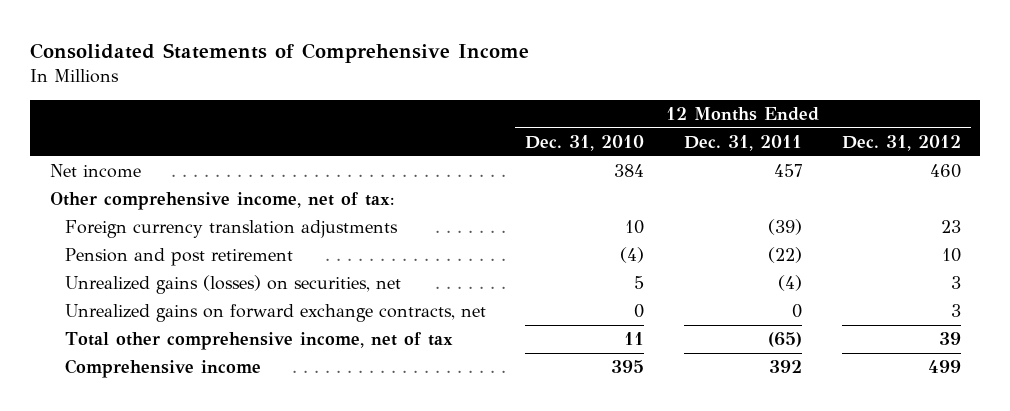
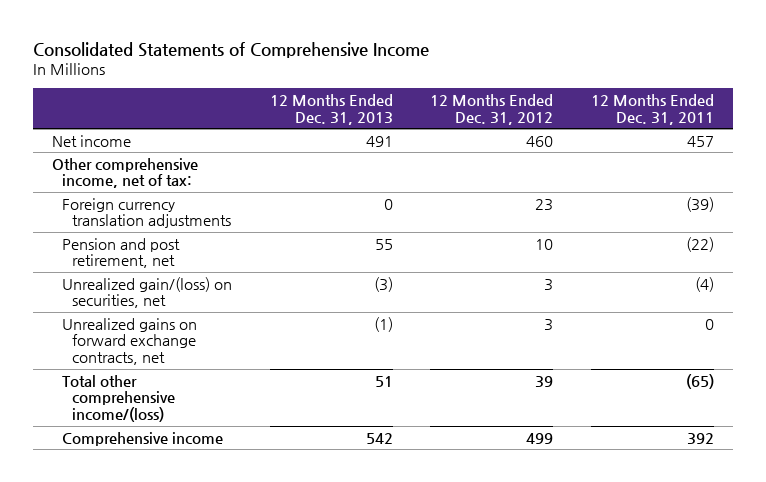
[525,135,645,152] Dec. 31, 2010 -> none
none -> [269,93,393,125] 12 Months Ended Dec. 31, 2013
[64,248,293,267] Pension and post retirement -> [61,237,180,269] Pension and post retirement, net
[64,275,401,295] Unrealized gains (losses) on securities, net -> [61,276,232,309] Unrealized gain/(loss) on securities, net
[64,332,453,351] Total other comprehensive income, net of tax -> [61,374,176,423] Total other comprehensive income/(loss)

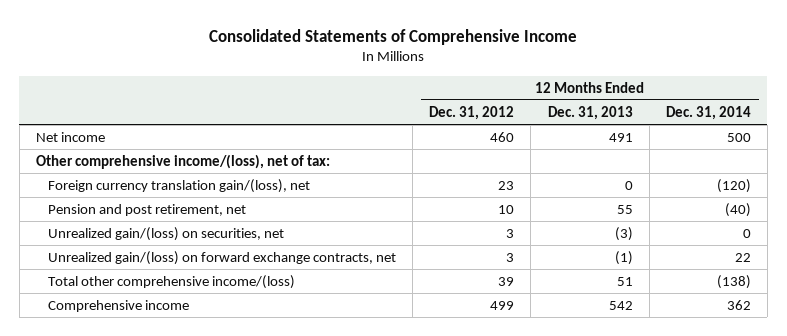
[591,93,715,125] 12 Months Ended Dec. 31, 2011 -> none
none -> [665,105,751,120] Dec. 31, 2014
[51,157,198,189] Other comprehensive income, net of tax: -> [36,153,331,169] Other comprehensive income/(loss), net of tax:
[61,197,232,229] Foreign currency translation adjustments -> [47,178,310,193] Foreign currency translation gain/(loss), net
[61,317,197,366] Unrealized gains on forward exchange contracts, net -> [47,250,396,265] Unrealized gain/(loss) on forward exchange contracts, net

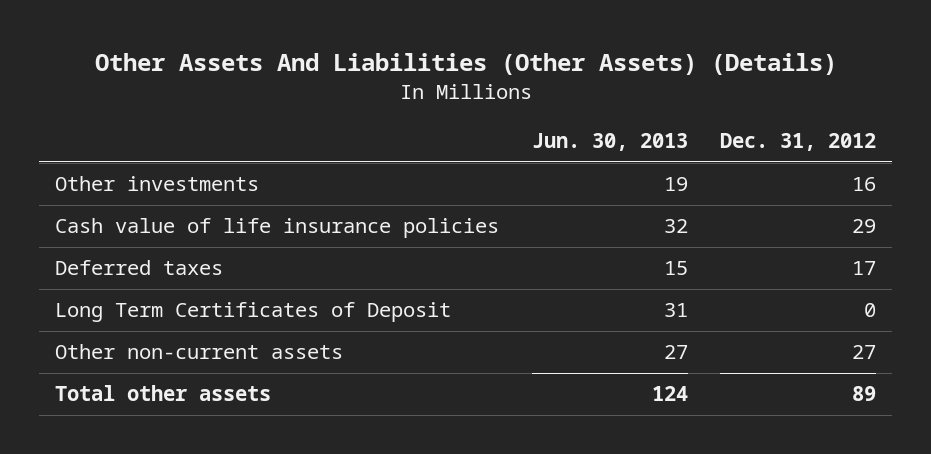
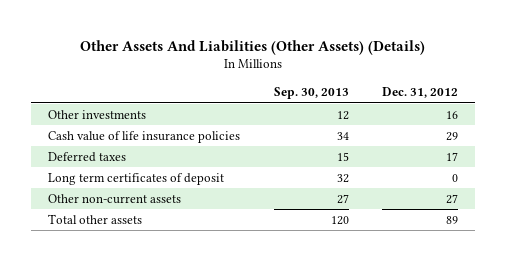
[531,133,688,152] Jun. 30, 2013 -> none
none -> [273,87,349,100] Sep. 30, 2013
[55,302,452,323] Long Term Certificates of Deposit -> [47,172,224,185] Long term certificates of deposit

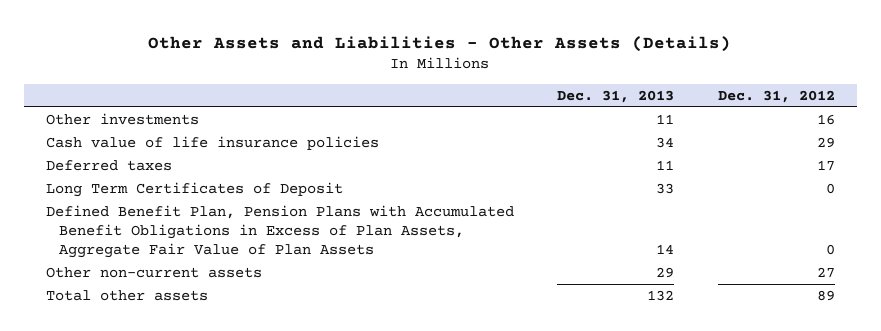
[80,40,426,56] Other Assets And Liabilities (Other Assets) (Details) -> [148,35,732,52] Other Assets and Liabilities - Other Assets (Details)
[273,87,349,100] Sep. 30, 2013 -> none
none -> [557,89,675,103] Dec. 31, 2013
[47,172,224,185] Long term certificates of deposit -> [45,181,343,197] Long Term Certificates of Deposit
none -> [45,204,514,258] Defined Benefit Plan, Pension Plans with Accumulated Benefit Obligations in Excess of Plan Assets, Aggregate Fair Value of Plan Assets

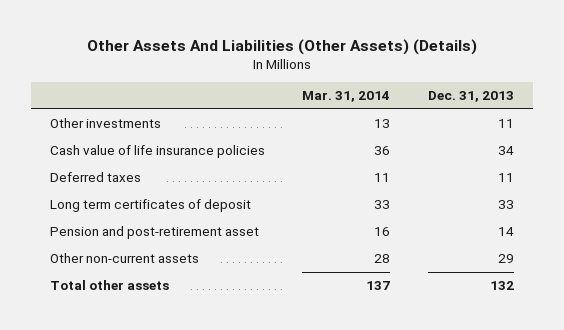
[148,35,732,52] Other Assets and Liabilities - Other Assets (Details) -> [86,39,477,56] Other Assets And Liabilities (Other Assets) (Details)
[717,89,835,103] Dec. 31, 2012 -> none
none -> [302,91,391,103] Mar. 31, 2014
[45,181,343,197] Long Term Certificates of Deposit -> [49,198,251,212] Long term certificates of deposit
[45,204,514,258] Defined Benefit Plan, Pension Plans with Accumulated Benefit Obligations in Excess of Plan Assets, Aggregate Fair Value of Plan Assets -> [49,225,259,239] Pension and post-retirement asset

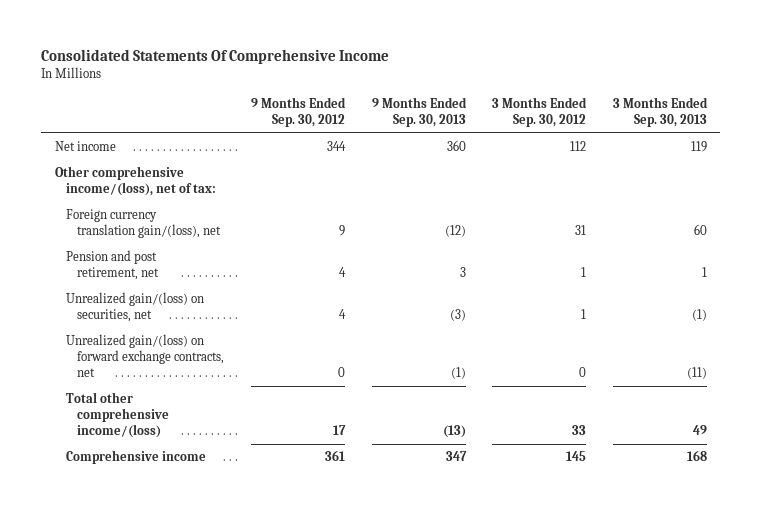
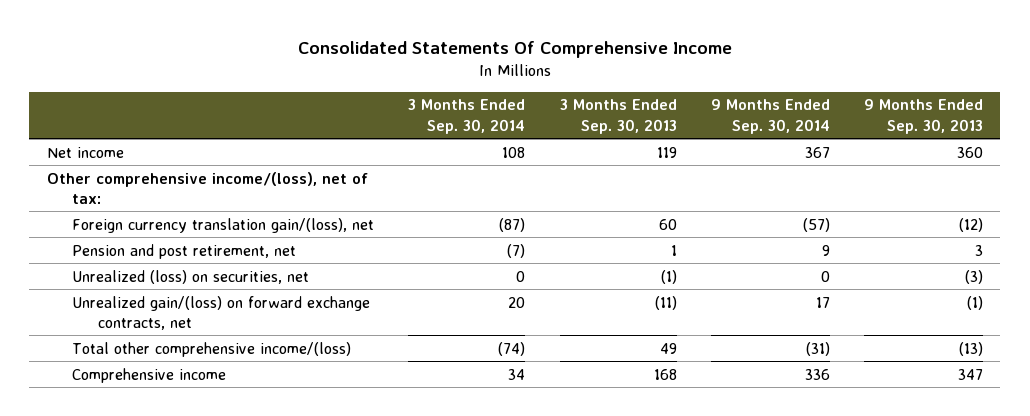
[251,97,347,128] 9 Months Ended Sep. 30, 2012 -> none
[492,97,588,128] 3 Months Ended Sep. 30, 2012 -> none
none -> [408,99,526,134] 3 Months Ended Sep. 30, 2014
none -> [710,99,830,134] 9 Months Ended Sep. 30, 2014
[66,292,205,323] Unrealized gain/(loss) on securities, net -> [72,269,310,284] Unrealized (loss) on securities, net

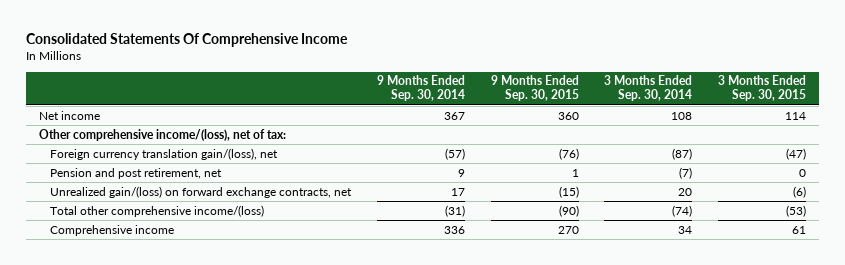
[559,99,677,134] 3 Months Ended Sep. 30, 2013 -> none
[864,99,984,134] 9 Months Ended Sep. 30, 2013 -> none
none -> [490,75,579,102] 9 Months Ended Sep. 30, 2015
none -> [717,75,806,102] 3 Months Ended Sep. 30, 2015
[72,269,310,284] Unrealized (loss) on securities, net -> none

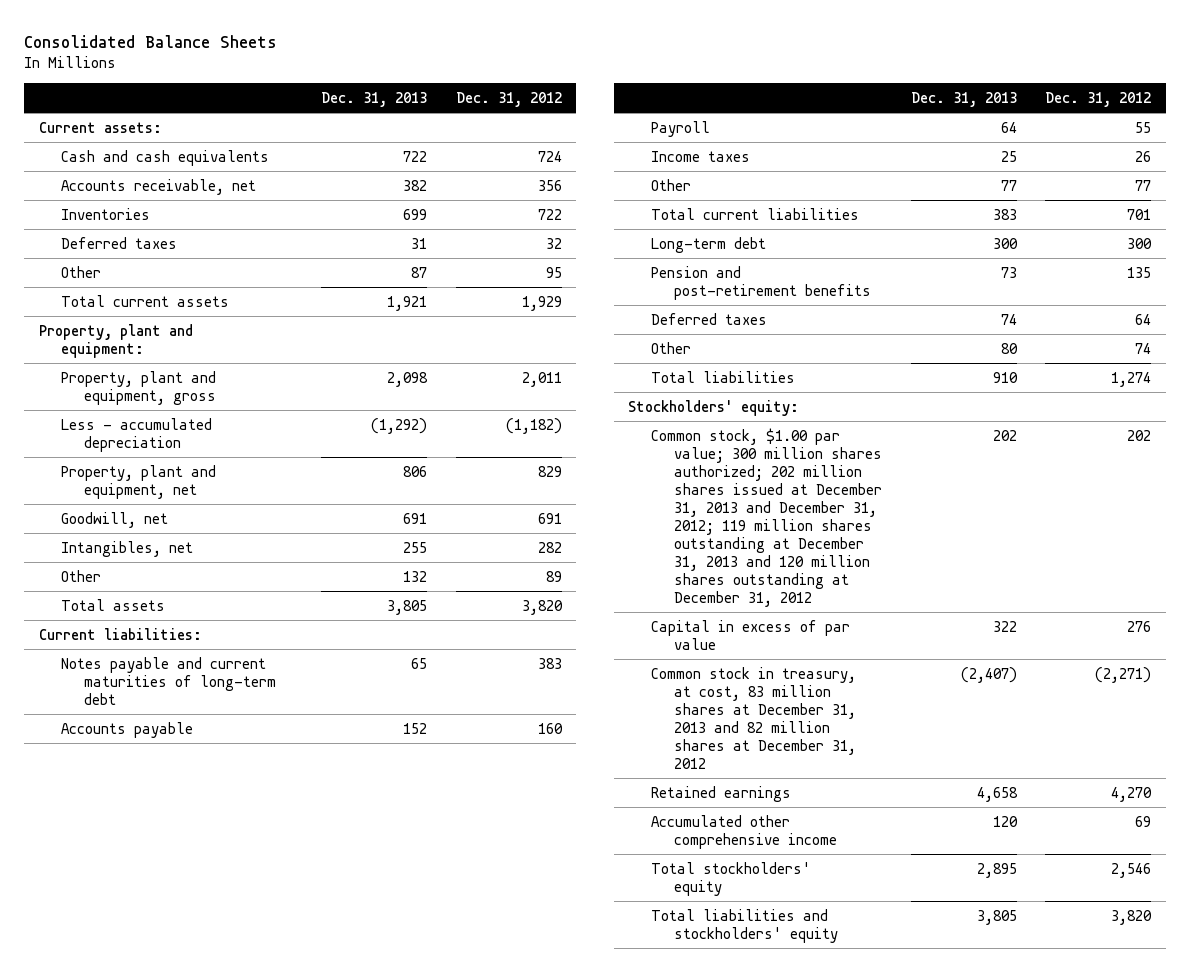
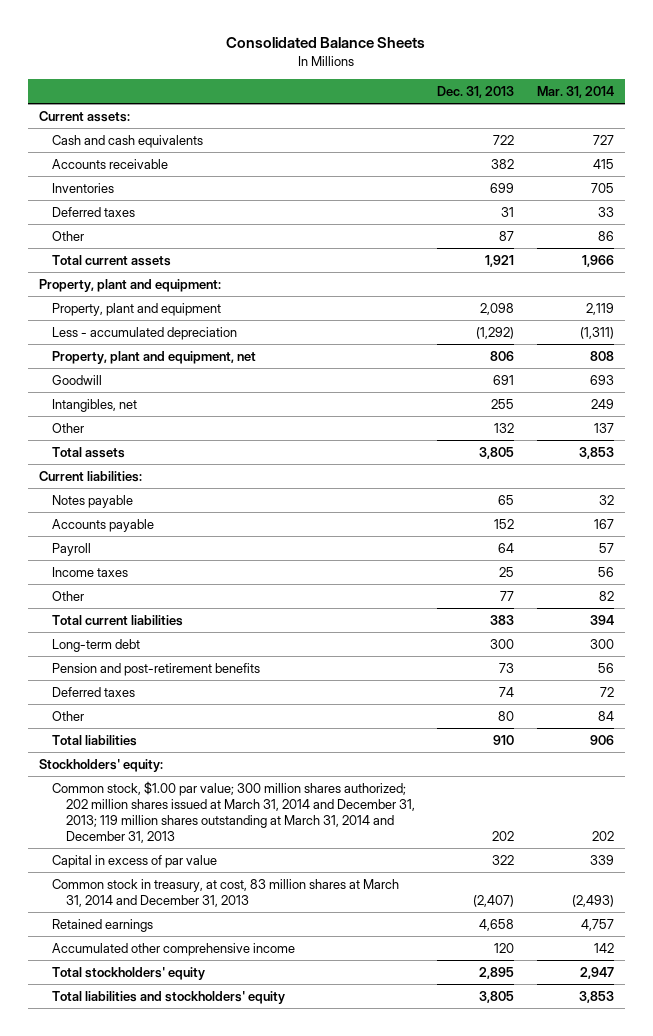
[455,91,562,107] Dec. 31, 2012 -> none
none -> [536,86,614,99] Mar. 31, 2014
[61,178,257,195] Accounts receivable, net -> [52,158,169,169] Accounts receivable
[61,370,217,405] Property, plant and equipment, gross -> [52,302,222,316] Property, plant and equipment
[61,511,169,528] Goodwill, net -> [52,374,103,385] Goodwill
[61,656,277,705] Notes payable and current maturities of long-term debt -> [52,494,134,508] Notes payable
[650,427,882,607] Common stock, $1.00 par value; 300 million shares authorized; 202 million shares issued at December 31, 2013 and December 31, 2012; 119 million shares outstanding at December 31, 2013 and 120 million shares outstanding at December 31, 2012 -> [52,780,416,843] Common stock, $1.00 par value; 300 million shares authorized; 202 million shares issued at March 31, 2014 and December 31, 2013; 119 million shares outstanding at March 31, 2014 and December 31, 2013
[650,666,856,769] Common stock in treasury, at cost, 83 million shares at December 31, 2013 and 82 million shares at December 31, 2012 -> [52,878,400,907] Common stock in treasury, at cost, 83 million shares at March 31, 2014 and December 31, 2013

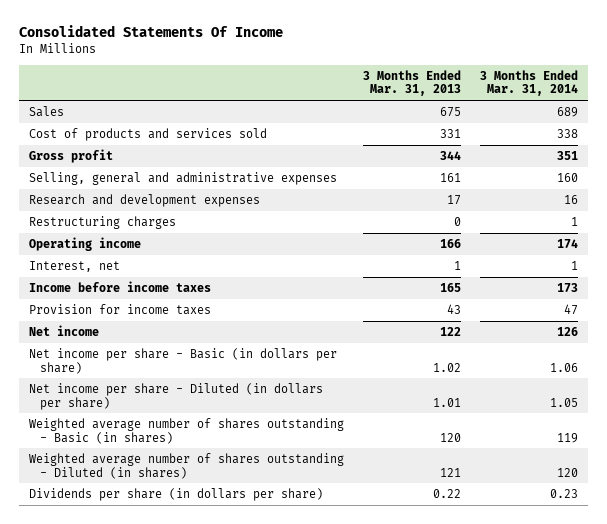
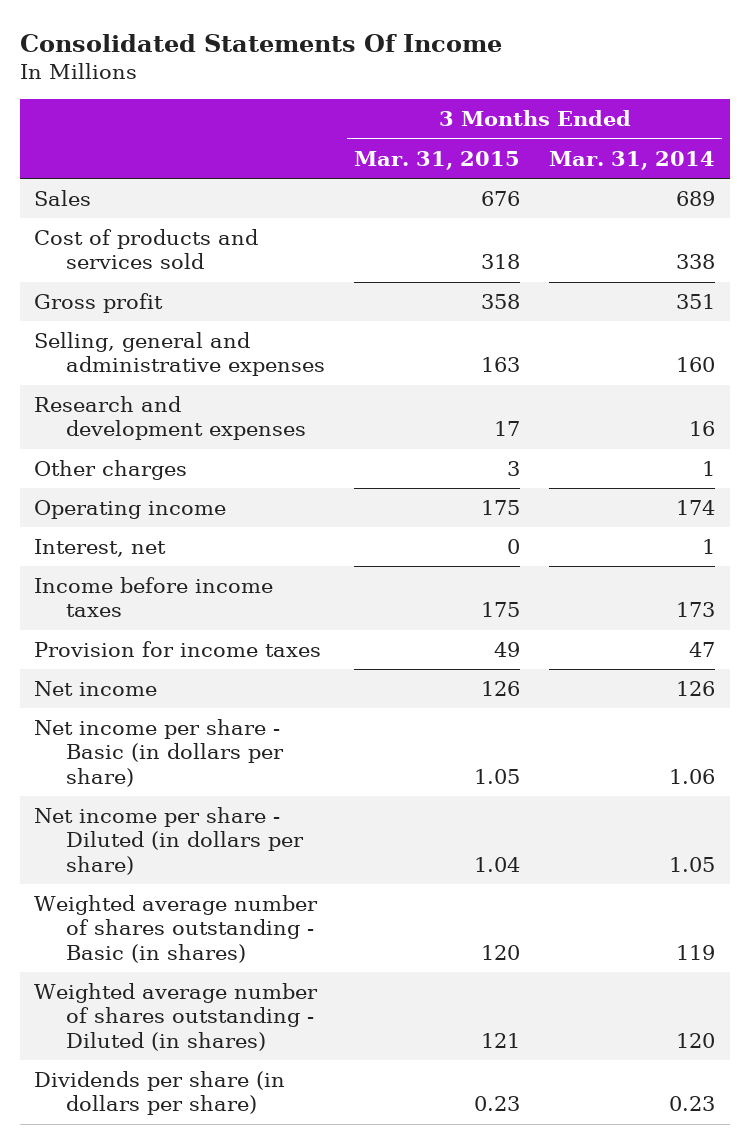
[362,69,461,97] 3 Months Ended Mar. 31, 2013 -> none
none -> [354,150,521,170] Mar. 31, 2015
[28,215,176,229] Restructuring charges -> [34,460,188,481] Other charges

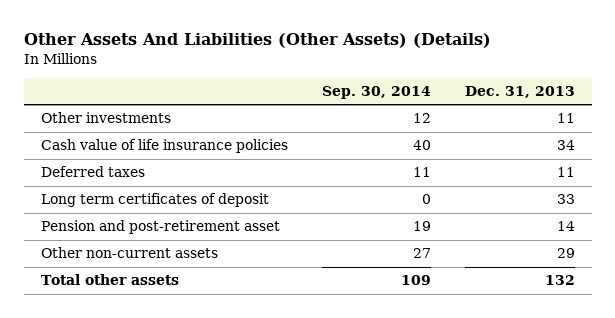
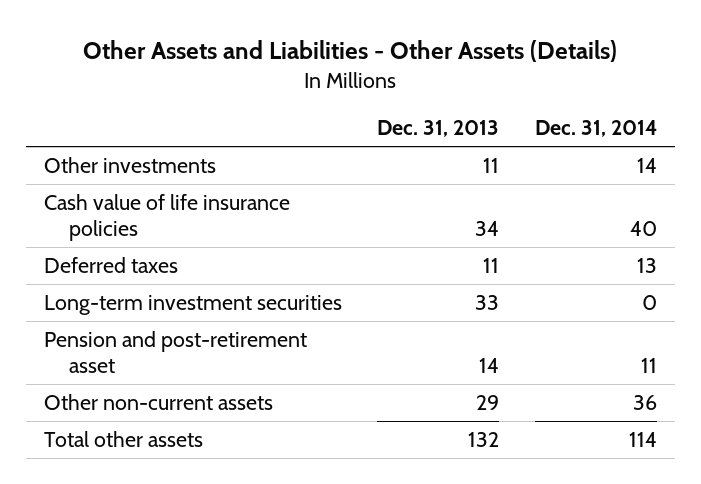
[23,33,491,49] Other Assets And Liabilities (Other Assets) (Details) -> [83,40,618,63] Other Assets and Liabilities - Other Assets (Details)
[321,86,431,100] Sep. 30, 2014 -> none
none -> [534,120,657,138] Dec. 31, 2014
[40,193,269,208] Long term certificates of deposit -> [43,294,342,315] Long-term investment securities

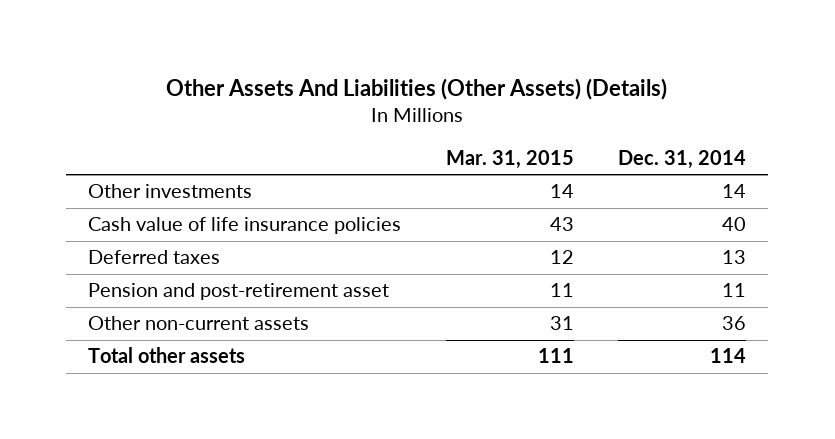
[83,40,618,63] Other Assets and Liabilities - Other Assets (Details) -> [166,78,668,101] Other Assets And Liabilities (Other Assets) (Details)
[377,120,500,138] Dec. 31, 2013 -> none
none -> [445,149,574,169] Mar. 31, 2015
[43,294,342,315] Long-term investment securities -> none

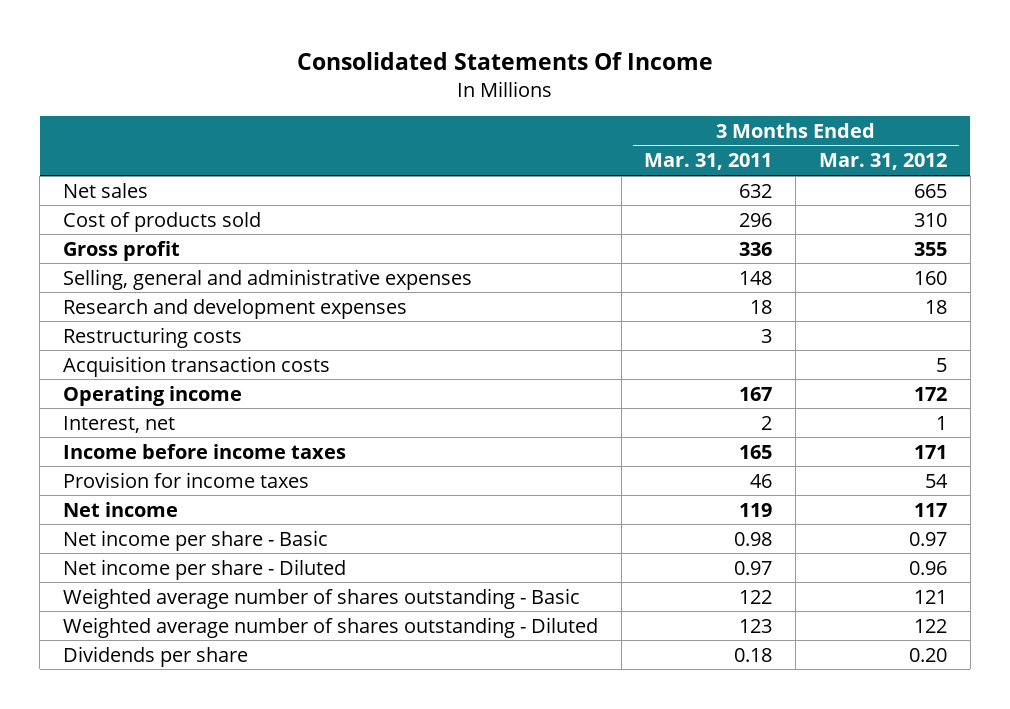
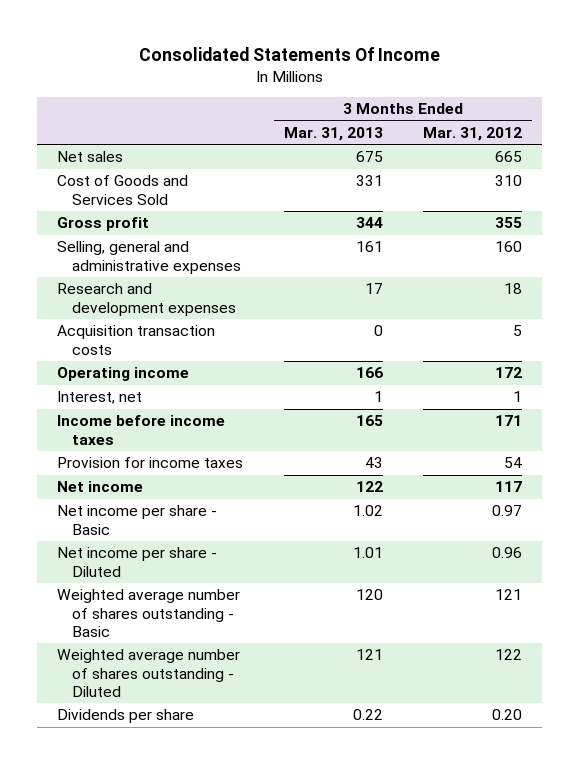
[644,153,773,171] Mar. 31, 2011 -> none
none -> [283,127,383,142] Mar. 31, 2013
[62,211,261,232] Cost of products sold -> none
none -> [57,175,189,205] Cost of Goods and Services Sold
[62,326,242,348] Restructuring costs -> none

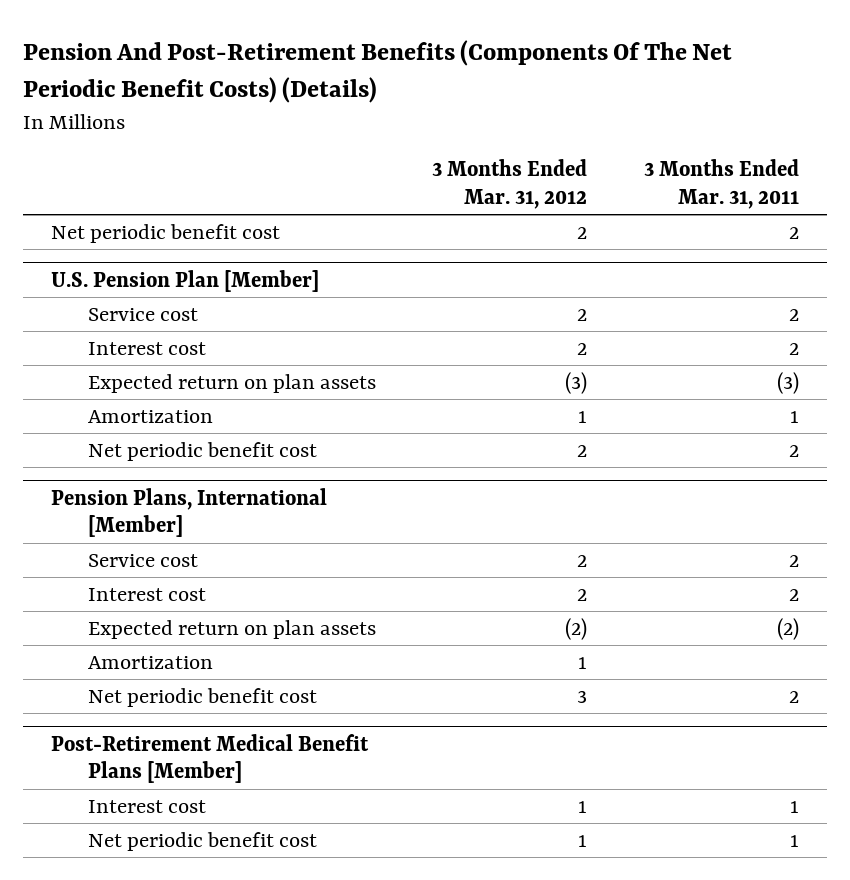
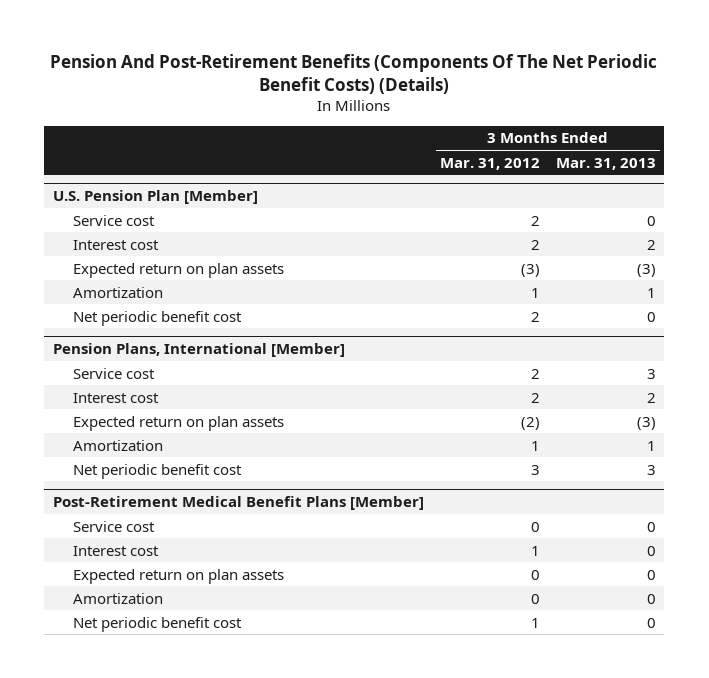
[643,159,799,210] 3 Months Ended Mar. 31, 2011 -> none
none -> [556,157,657,170] Mar. 31, 2013
[50,223,280,243] Net periodic benefit cost -> none
none -> [73,520,156,532] Service cost
none -> [73,568,285,584] Expected return on plan assets
none -> [73,592,164,604] Amortization

